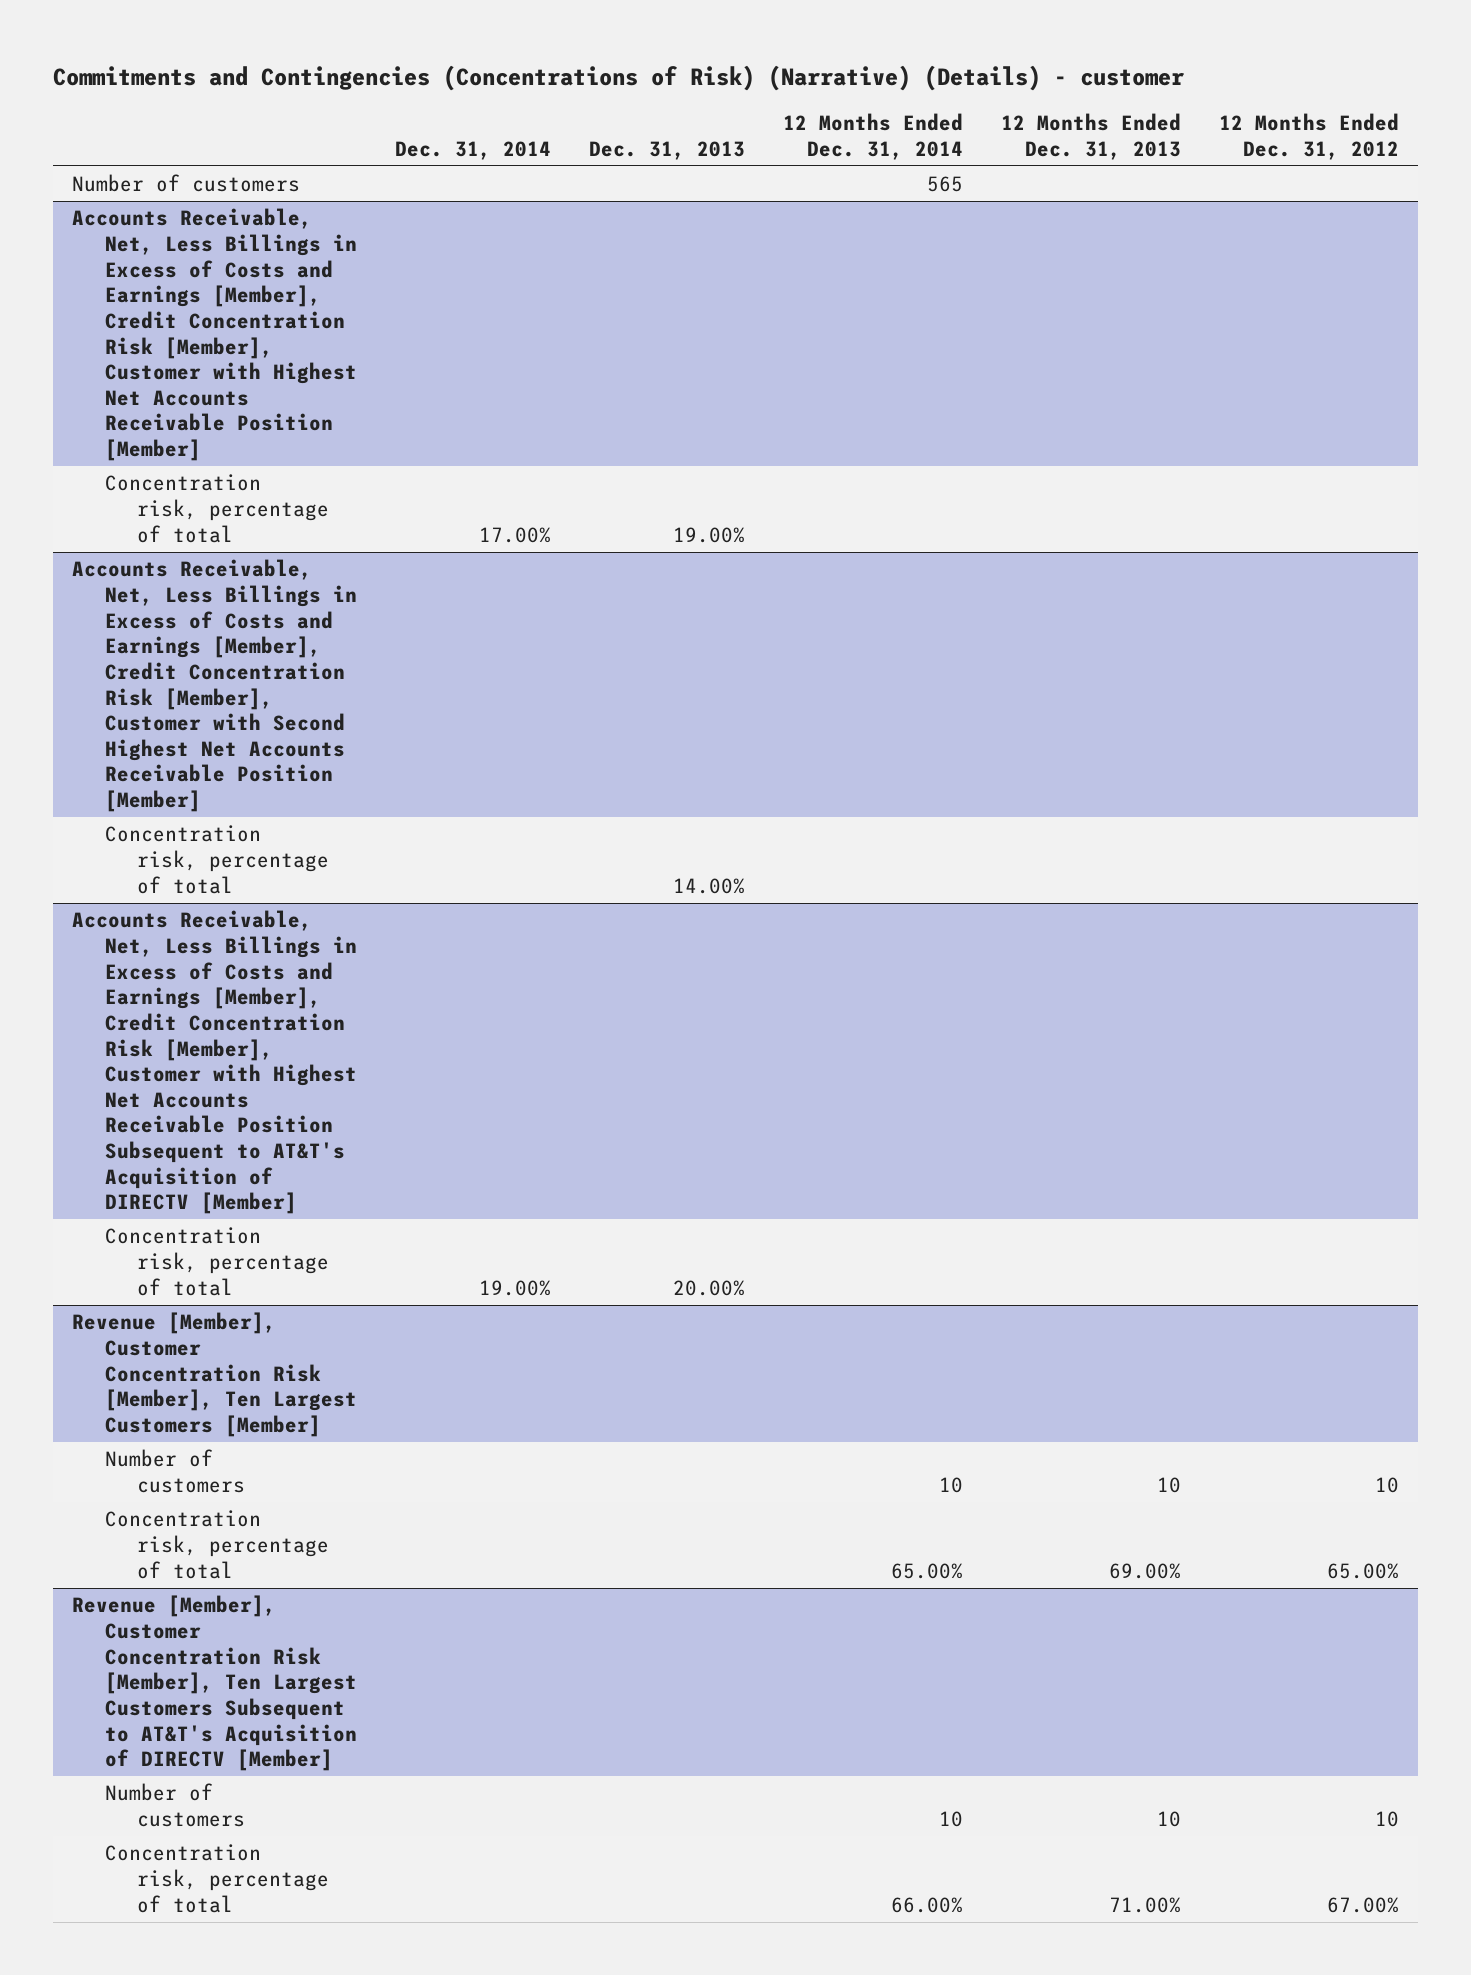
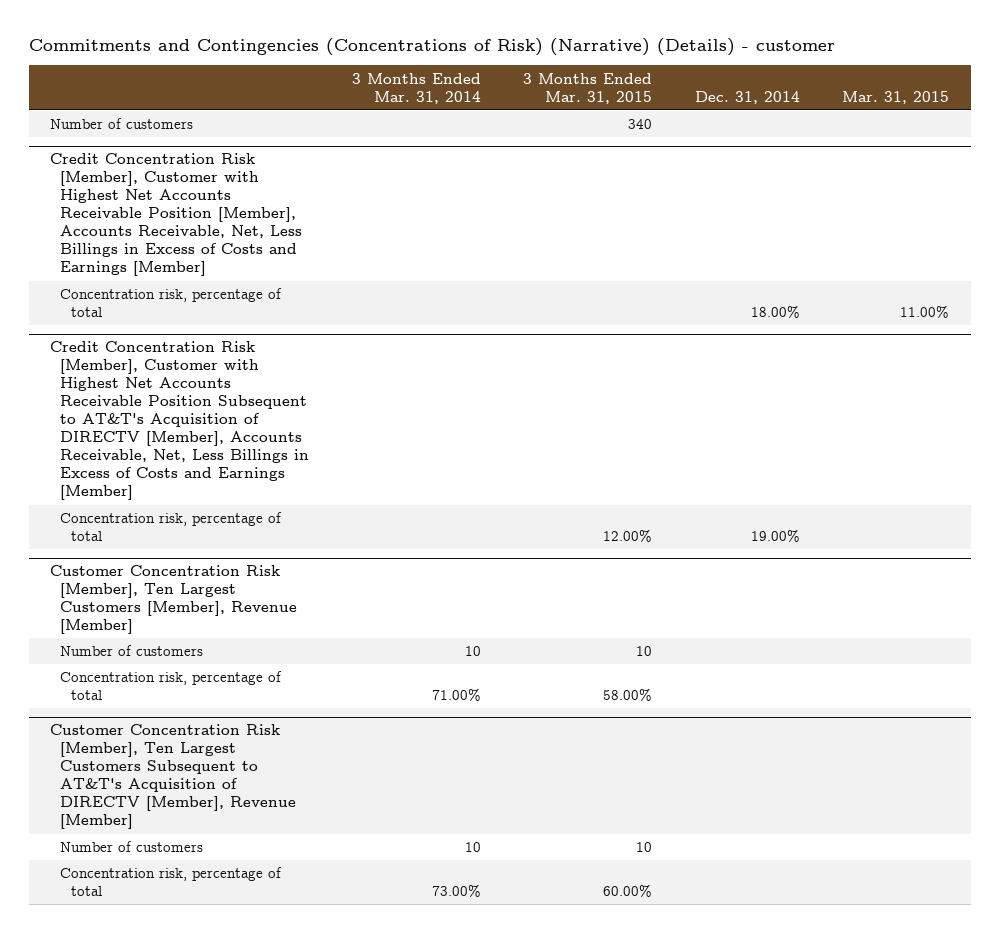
[588,140,745,160] Dec. 31, 2013 -> none
[782,113,963,160] 12 Months Ended Dec. 31, 2014 -> none
[1001,113,1182,160] 12 Months Ended Dec. 31, 2013 -> none
[1219,113,1400,160] 12 Months Ended Dec. 31, 2012 -> none
none -> [351,72,481,104] 3 Months Ended Mar. 31, 2014
none -> [523,72,653,104] 3 Months Ended Mar. 31, 2015
none -> [842,90,950,104] Mar. 31, 2015
[72,559,357,813] Accounts Receivable, Net, Less Billings in Excess of Costs and Earnings [Member], Credit Concentration Risk [Member], Customer with Second Highest Net Accounts Receivable Position [Member] -> none
[104,825,330,894] Concentration risk, percentage of total -> none
[72,208,357,462] Accounts Receivable, Net, Less Billings in Excess of Costs and Earnings [Member], Credit Concentration Risk [Member], Customer with Highest Net Accounts Receivable Position [Member] -> [49,153,303,277] Credit Concentration Risk [Member], Customer with Highest Net Accounts Receivable Position [Member], Accounts Receivable, Net, Less Billings in Excess of Costs and Earnings [Member]
[478,526,551,543] 17.00% -> [750,305,800,319] 18.00%
[72,910,357,1215] Accounts Receivable, Net, Less Billings in Excess of Costs and Earnings [Member], Credit Concentration Risk [Member], Customer with Highest Net Accounts Receivable Position Subsequent to AT&T's Acquisition of DIRECTV [Member] -> [49,341,310,501] Credit Concentration Risk [Member], Customer with Highest Net Accounts Receivable Position Subsequent to AT&T's Acquisition of DIRECTV [Member], Accounts Receivable, Net, Less Billings in Excess of Costs and Earnings [Member]
[72,1312,357,1437] Revenue [Member], Customer Concentration Risk [Member], Ten Largest Customers [Member] -> [49,565,298,635] Customer Concentration Risk [Member], Ten Largest Customers [Member], Revenue [Member]
[72,1595,357,1772] Revenue [Member], Customer Concentration Risk [Member], Ten Largest Customers Subsequent to AT&T's Acquisition of DIRECTV [Member] -> [49,724,297,830] Customer Concentration Risk [Member], Ten Largest Customers Subsequent to AT&T's Acquisition of DIRECTV [Member], Revenue [Member]

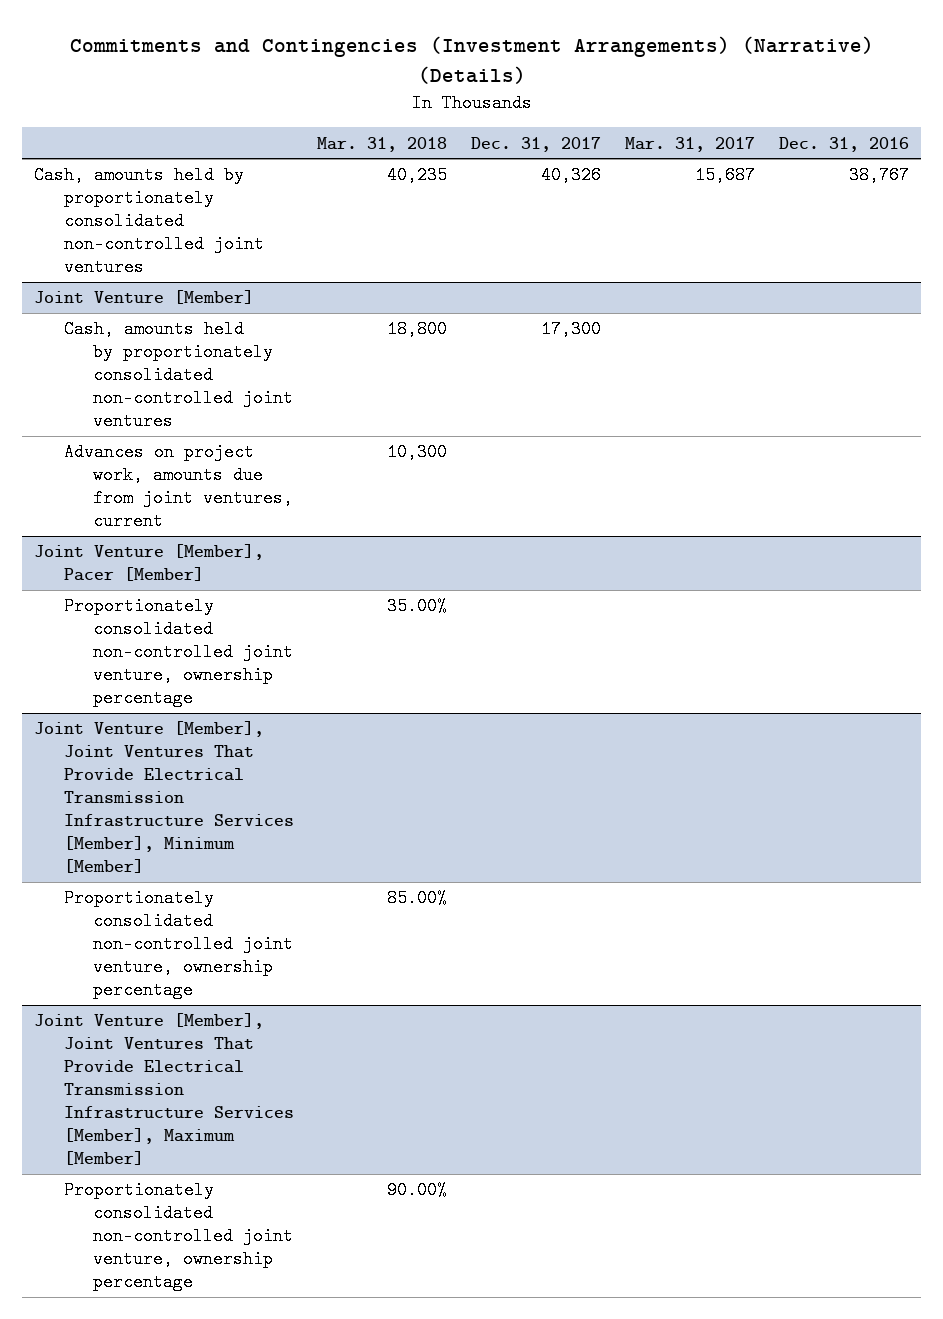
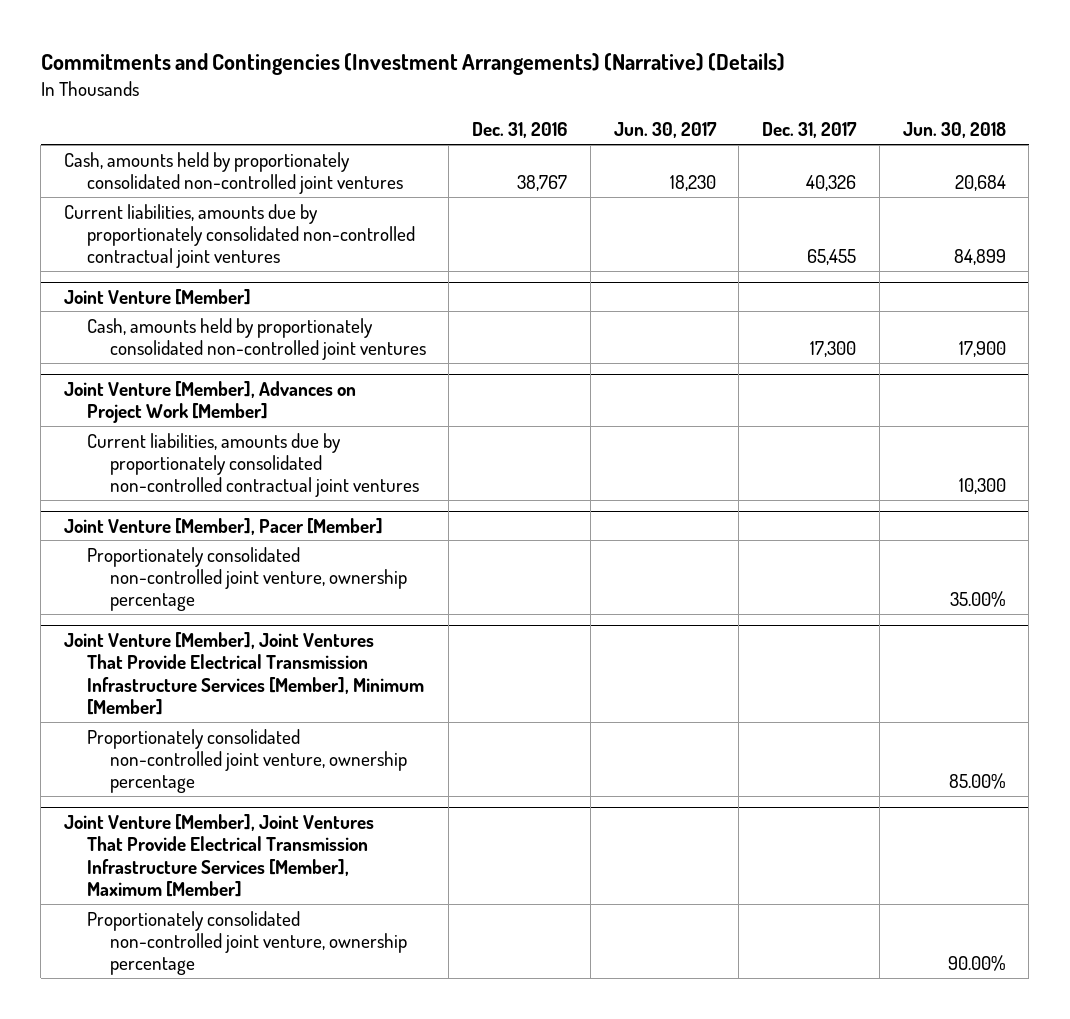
[317,136,448,152] Mar. 31, 2018 -> none
[625,136,756,152] Mar. 31, 2017 -> none
none -> [613,122,717,139] Jun. 30, 2017
none -> [902,122,1006,139] Jun. 30, 2018
none -> [64,203,415,269] Current liabilities, amounts due by proportionately consolidated non-controlled contractual joint ventures
[63,443,294,531] Advances on project work, amounts due from joint ventures, current -> none
none -> [64,380,357,424] Joint Venture [Member], Advances on Project Work [Member]
none -> [86,432,419,498] Current liabilities, amounts due by proportionately consolidated non-controlled contractual joint ventures

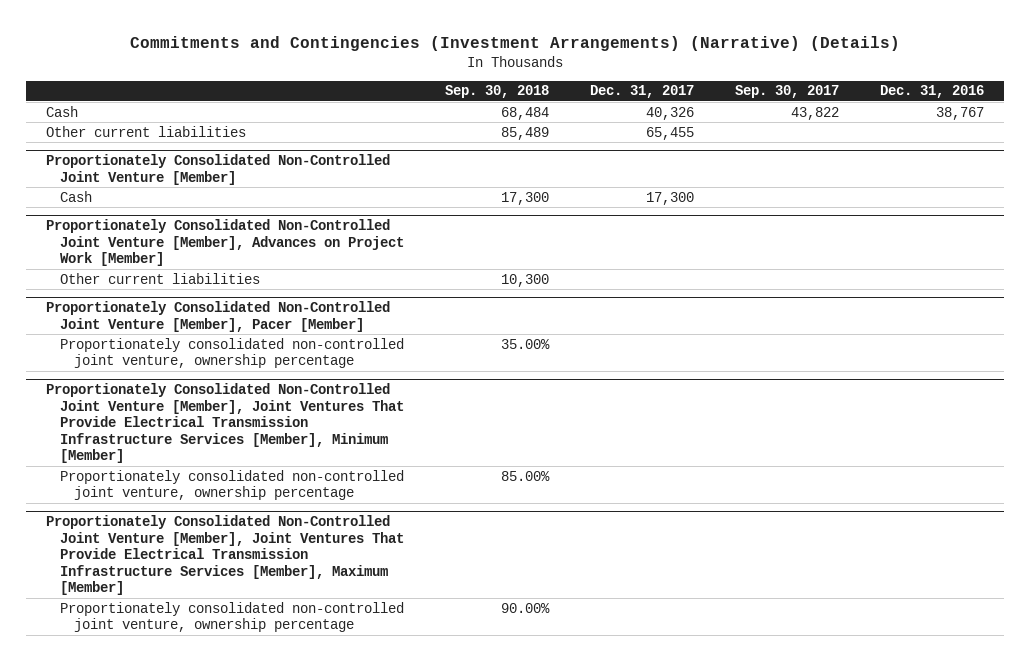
[613,122,717,139] Jun. 30, 2017 -> none
[902,122,1006,139] Jun. 30, 2018 -> none
none -> [445,85,550,99] Sep. 30, 2018
none -> [735,85,840,99] Sep. 30, 2017
[64,151,403,194] Cash, amounts held by proportionately consolidated non-controlled joint ventures -> [46,105,79,117] Cash
[64,203,415,269] Current liabilities, amounts due by proportionately consolidated non-controlled contractual joint ventures -> [46,125,247,137] Other current liabilities
[64,288,252,305] Joint Venture [Member] -> [46,154,391,185] Proportionately Consolidated Non-Controlled Joint Venture [Member]
[86,317,426,360] Cash, amounts held by proportionately consolidated non-controlled joint ventures -> [60,190,93,202] Cash
[64,380,357,424] Joint Venture [Member], Advances on Project Work [Member] -> [46,219,405,267] Proportionately Consolidated Non-Controlled Joint Venture [Member], Advances on Project Work [Member]
[86,432,419,498] Current liabilities, amounts due by proportionately consolidated non-controlled contractual joint ventures -> [60,272,261,284] Other current liabilities
[64,517,384,535] Joint Venture [Member], Pacer [Member] -> [46,301,391,332] Proportionately Consolidated Non-Controlled Joint Venture [Member], Pacer [Member]
[64,631,424,716] Joint Venture [Member], Joint Ventures That Provide Electrical Transmission Infrastructure Services [Member], Minimum [Member] -> [46,383,405,464] Proportionately Consolidated Non-Controlled Joint Venture [Member], Joint Ventures That Provide Electrical Transmission Infrastructure Services [Member], Minimum [Member]
[64,813,375,898] Joint Venture [Member], Joint Ventures That Provide Electrical Transmission Infrastructure Services [Member], Maximum [Member] -> [46,515,405,596] Proportionately Consolidated Non-Controlled Joint Venture [Member], Joint Ventures That Provide Electrical Transmission Infrastructure Services [Member], Maximum [Member]

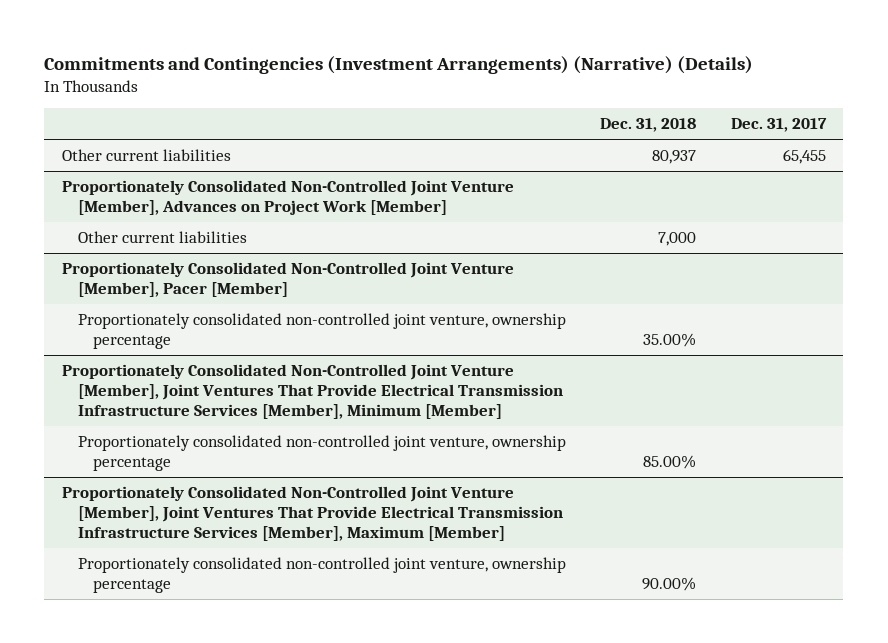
[445,85,550,99] Sep. 30, 2018 -> none
[735,85,840,99] Sep. 30, 2017 -> none
[879,85,984,99] Dec. 31, 2016 -> none
none -> [600,118,697,133] Dec. 31, 2018
[46,105,79,117] Cash -> none
[46,154,391,185] Proportionately Consolidated Non-Controlled Joint Venture [Member] -> none
[60,190,93,202] Cash -> none

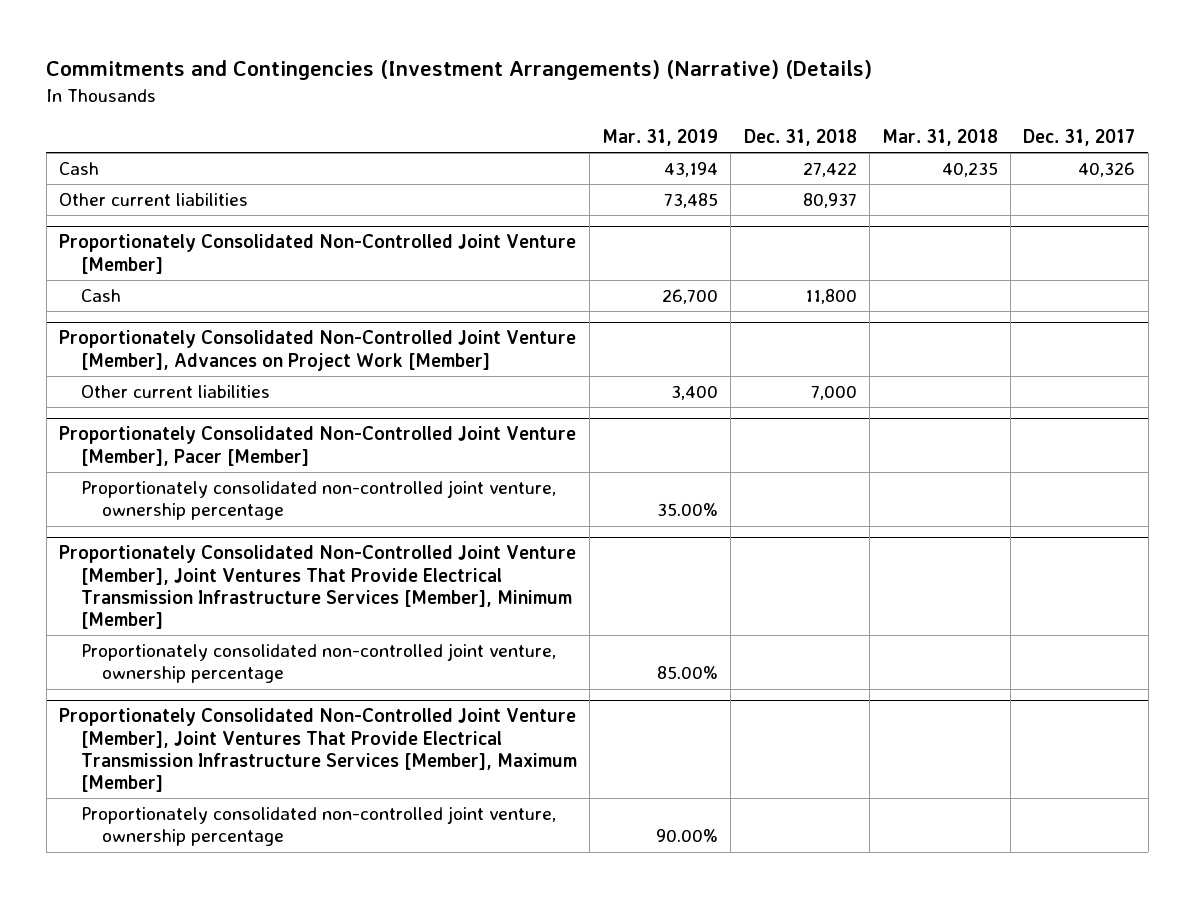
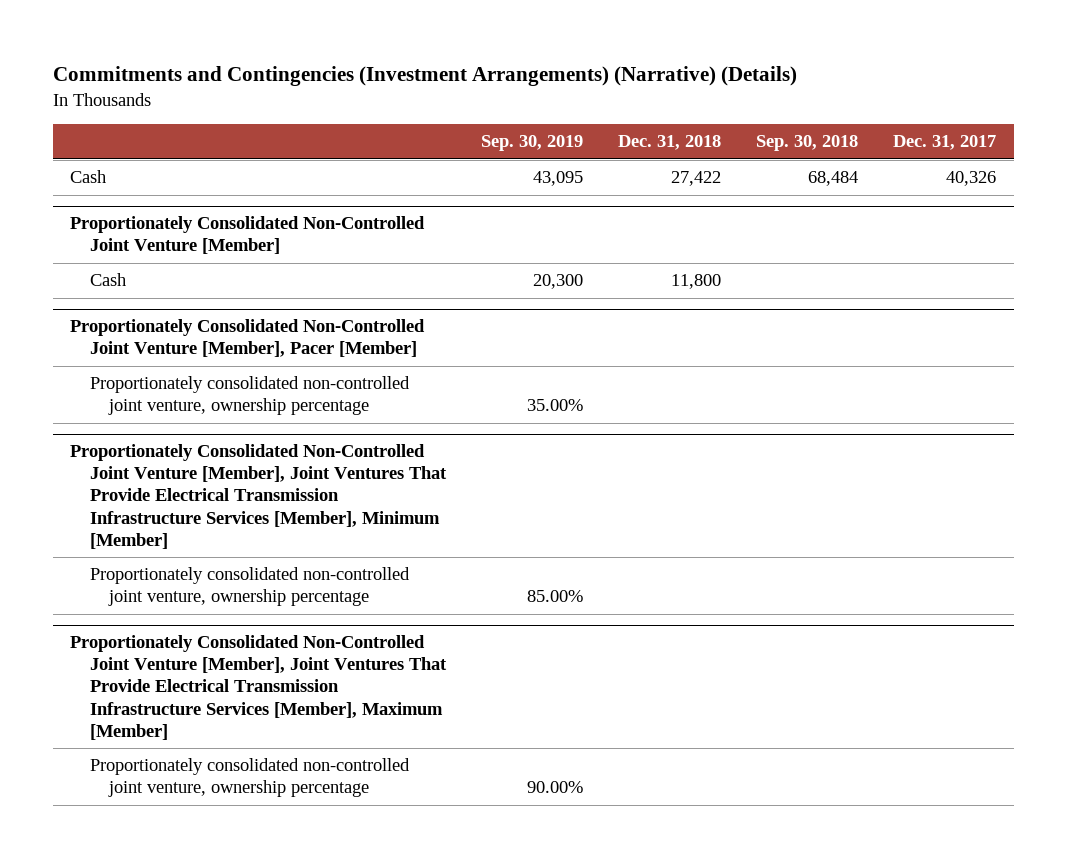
[602,129,719,147] Mar. 31, 2019 -> none
[881,129,998,147] Mar. 31, 2018 -> none
none -> [480,135,583,152] Sep. 30, 2019
none -> [755,135,858,152] Sep. 30, 2018
[59,193,249,207] Other current liabilities -> none
[59,330,577,371] Proportionately Consolidated Non-Controlled Joint Venture [Member], Advances on Project Work [Member] -> none
[80,385,270,399] Other current liabilities -> none

